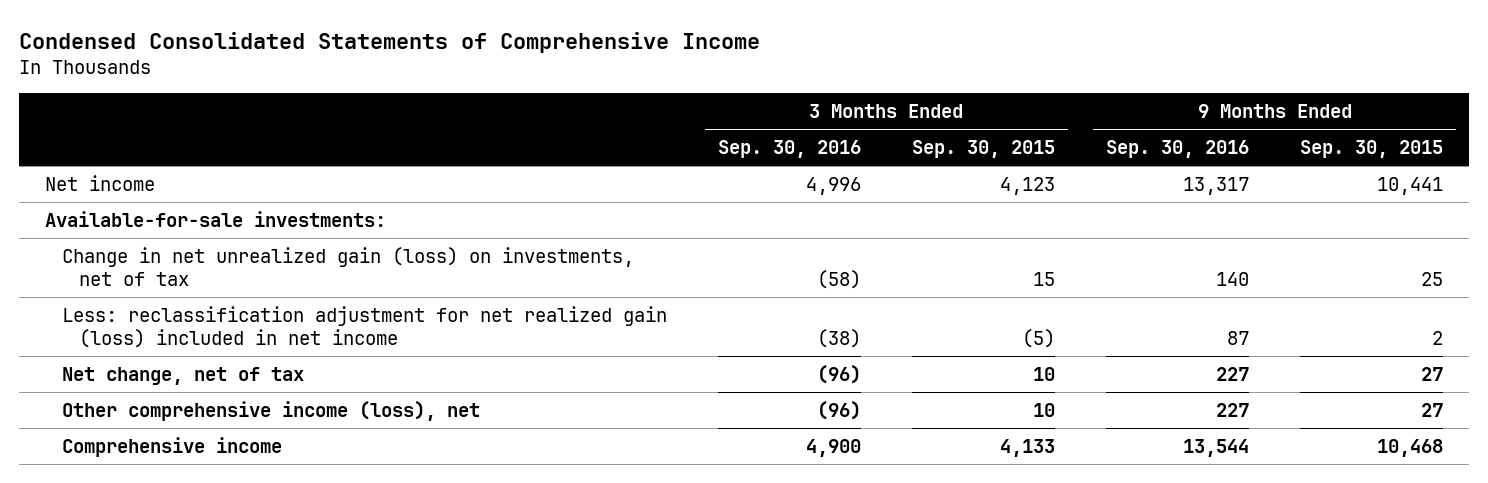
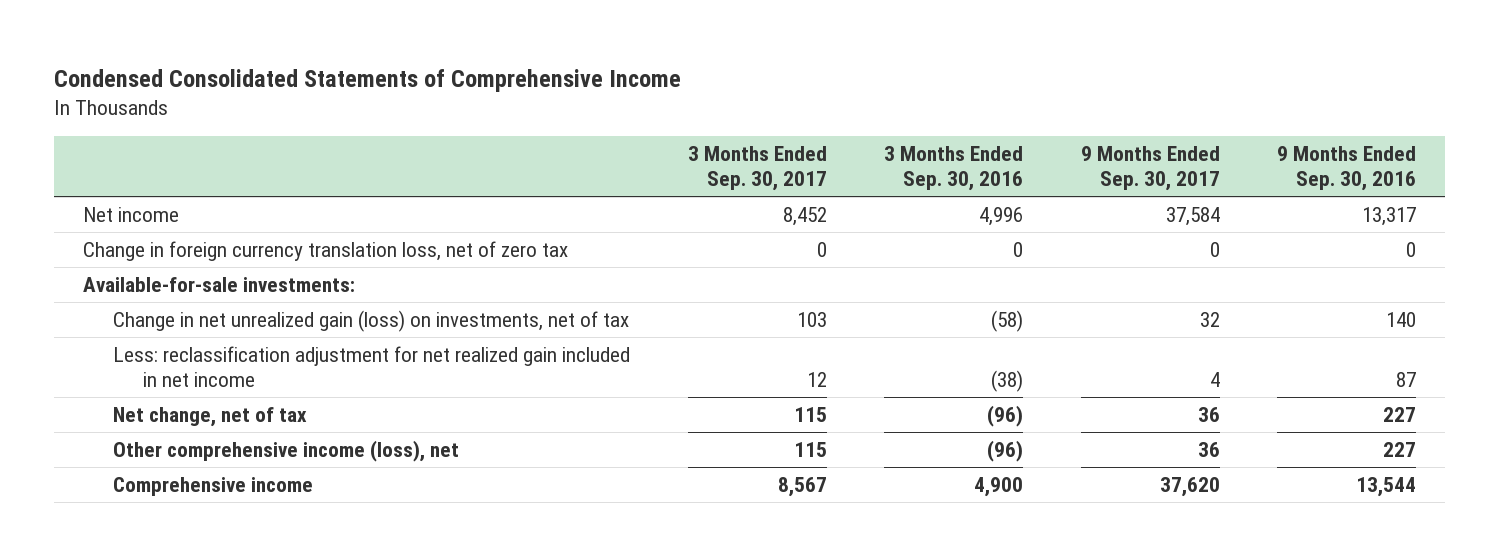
[912,140,1056,159] Sep. 30, 2015 -> none
[1300,140,1444,159] Sep. 30, 2015 -> none
none -> [687,146,827,192] 3 Months Ended Sep. 30, 2017
none -> [1080,146,1220,192] 9 Months Ended Sep. 30, 2017
none -> [82,241,568,262] Change in foreign currency translation loss, net of zero tax
[61,305,667,348] Less: reclassification adjustment for net realized gain (loss) included in net income -> [112,346,630,387] Less: reclassification adjustment for net realized gain included in net income

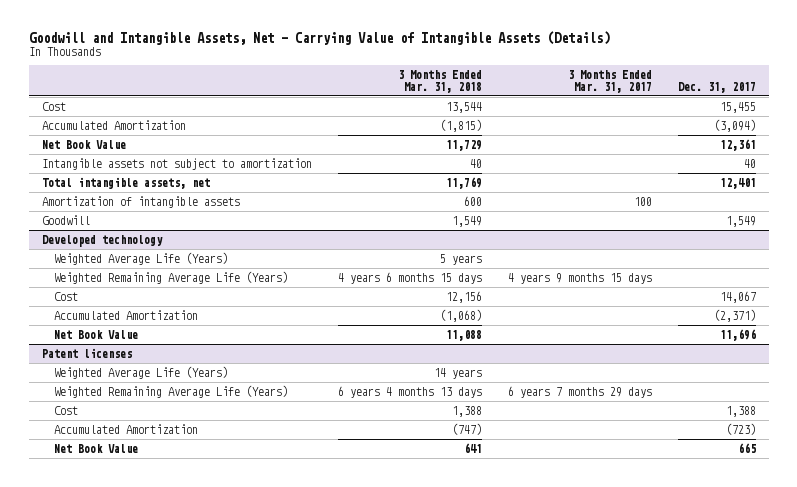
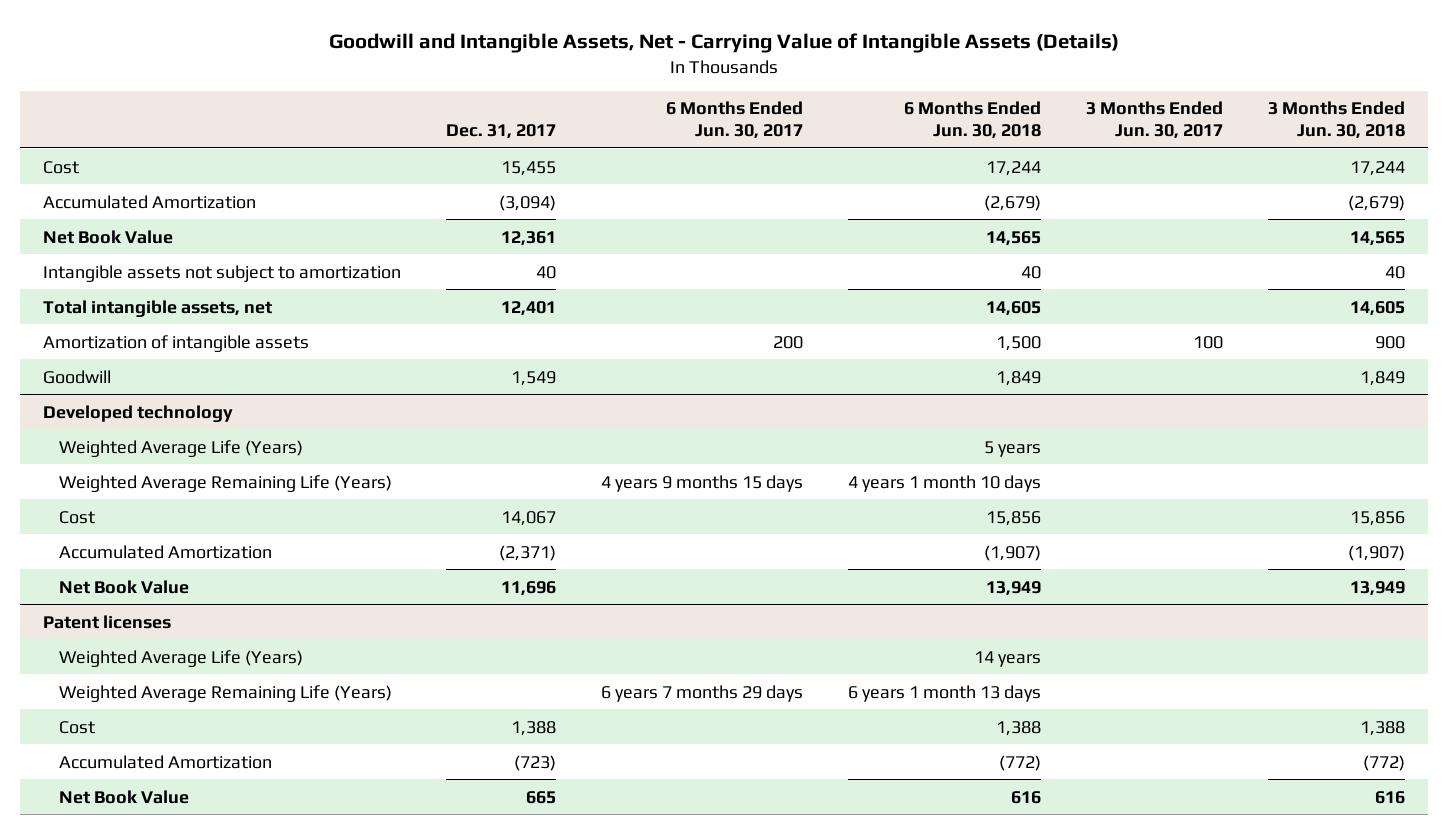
[397,70,482,93] 3 Months Ended Mar. 31, 2018 -> none
[567,70,652,93] 3 Months Ended Mar. 31, 2017 -> none
none -> [666,101,804,140] 6 Months Ended Jun. 30, 2017
none -> [904,101,1042,140] 6 Months Ended Jun. 30, 2018
none -> [1086,101,1224,140] 3 Months Ended Jun. 30, 2017
none -> [1268,101,1406,140] 3 Months Ended Jun. 30, 2018
[54,270,289,284] Weighted Remaining Average Life (Years) -> [59,474,393,492] Weighted Average Remaining Life (Years)
[54,384,289,398] Weighted Remaining Average Life (Years) -> [59,684,393,702] Weighted Average Remaining Life (Years)

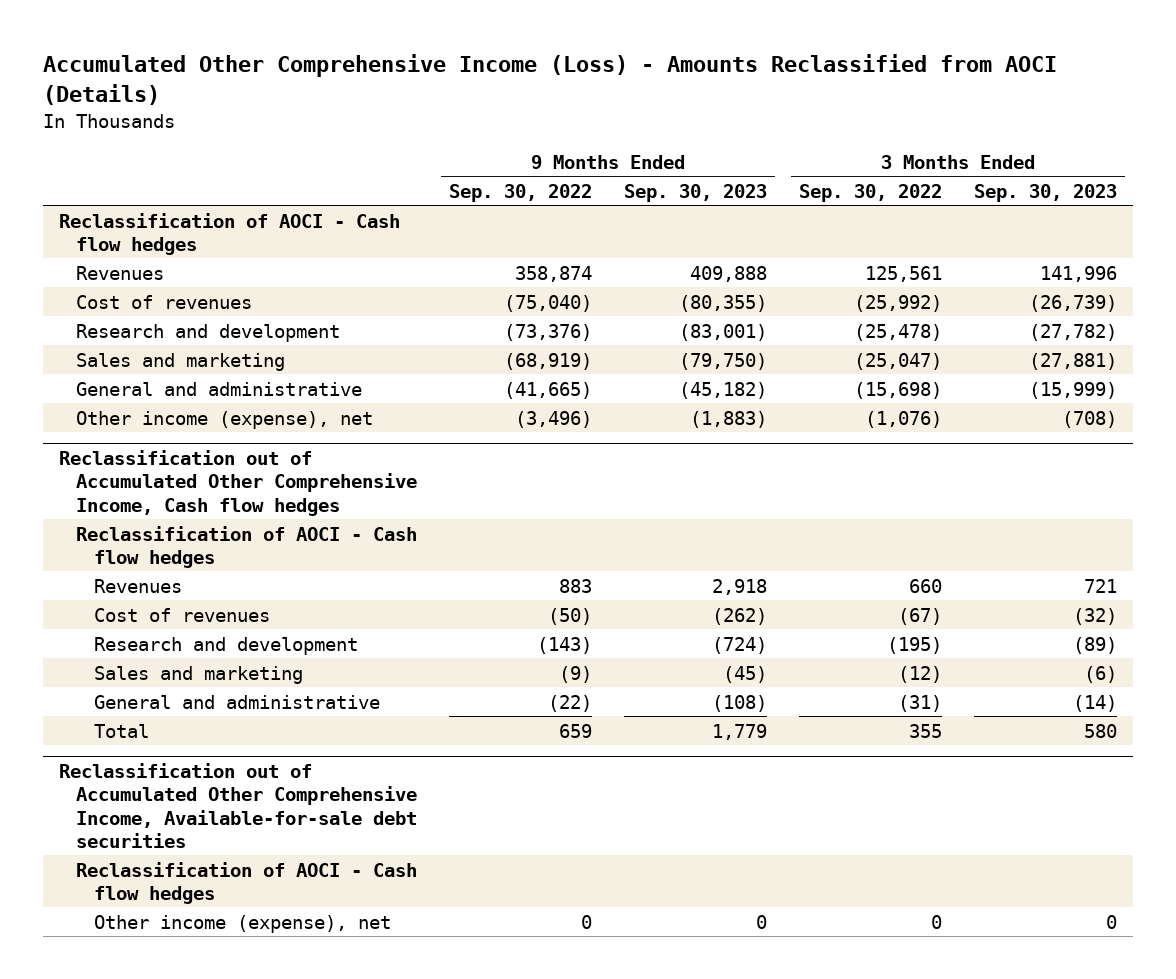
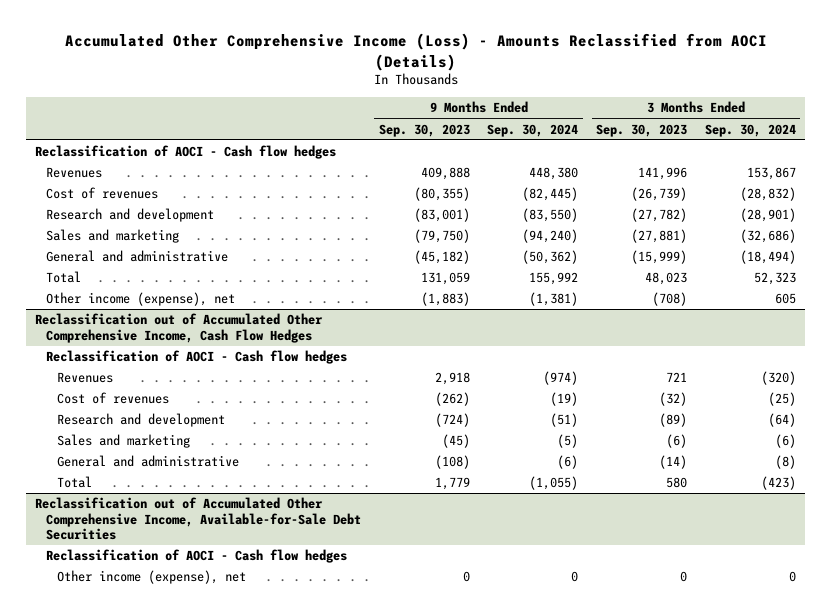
[449,183,593,202] Sep. 30, 2022 -> none
[799,183,943,202] Sep. 30, 2022 -> none
none -> [487,123,579,137] Sep. 30, 2024
none -> [704,123,796,137] Sep. 30, 2024
none -> [46,271,82,284] Total
[58,450,418,516] Reclassification out of Accumulated Other Comprehensive Income, Cash flow hedges -> [35,313,324,343] Reclassification out of Accumulated Other Comprehensive Income, Cash Flow Hedges
[58,763,418,848] Reclassification out of Accumulated Other Comprehensive Income, Available-for-sale debt securities -> [35,497,362,541] Reclassification out of Accumulated Other Comprehensive Income, Available-for-Sale Debt Securities

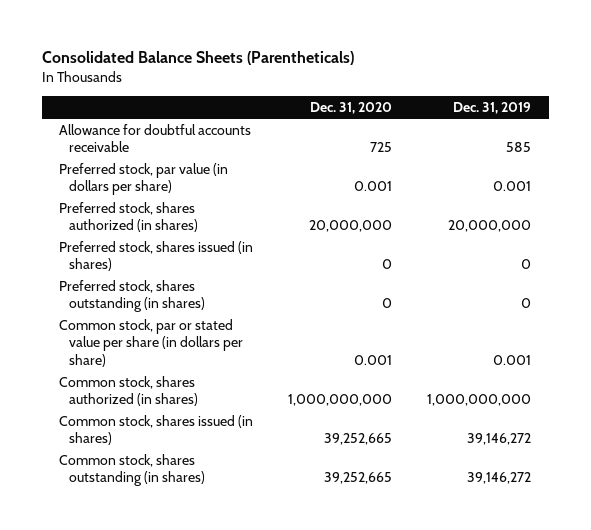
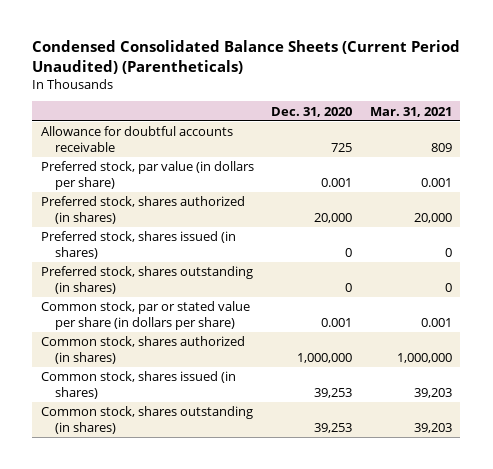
[41,51,354,66] Consolidated Balance Sheets (Parentheticals) -> [32,39,461,74] Condensed Consolidated Balance Sheets (Current Period Unaudited) (Parentheticals)
[453,102,532,115] Dec. 31, 2019 -> none
none -> [369,106,452,117] Mar. 31, 2021
[309,220,393,233] 20,000,000 -> [314,212,353,223] 20,000
[288,394,393,407] 1,000,000,000 -> [297,352,353,363] 1,000,000
[324,433,393,446] 39,252,665 -> [314,387,353,398] 39,253
[324,472,393,485] 39,252,665 -> [314,422,353,433] 39,253

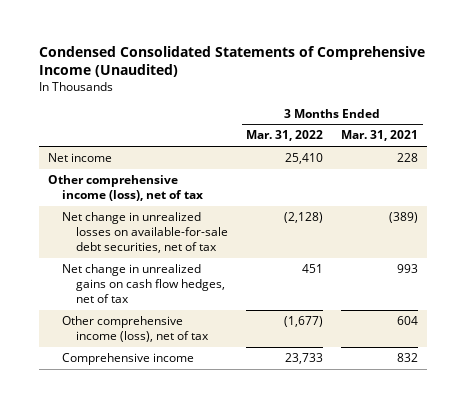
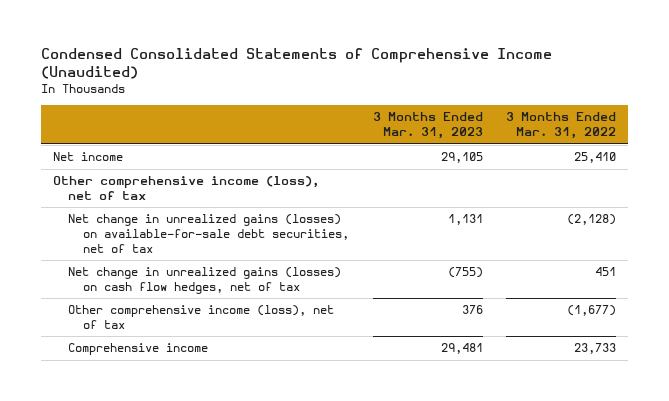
[341,130,419,142] Mar. 31, 2021 -> none
none -> [372,112,483,140] 3 Months Ended Mar. 31, 2023
[62,212,229,254] Net change in unrealized losses on available-for-sale debt securities, net of tax -> [67,214,350,253] Net change in unrealized gains (losses) on available-for-sale debt securities, net of tax
[62,264,226,304] Net change in unrealized gains on cash flow hedges, net of tax -> [67,267,341,295] Net change in unrealized gains (losses) on cash flow hedges, net of tax

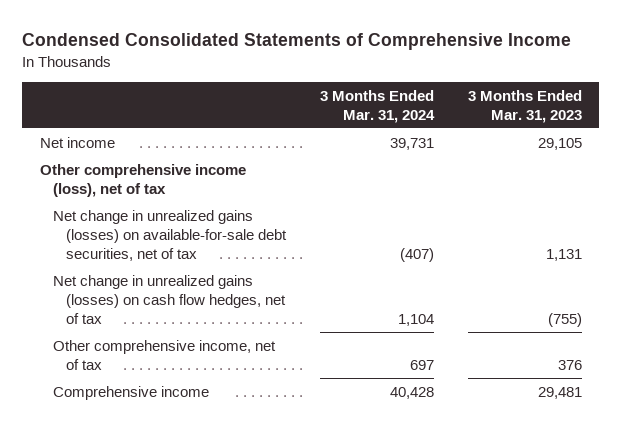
[40,48,552,80] Condensed Consolidated Statements of Comprehensive Income (Unaudited) -> [22,33,572,51] Condensed Consolidated Statements of Comprehensive Income
[506,112,617,140] 3 Months Ended Mar. 31, 2022 -> none
none -> [319,89,435,123] 3 Months Ended Mar. 31, 2024
[67,305,334,330] Other comprehensive income (loss), net of tax -> [52,339,276,370] Other comprehensive income, net of tax

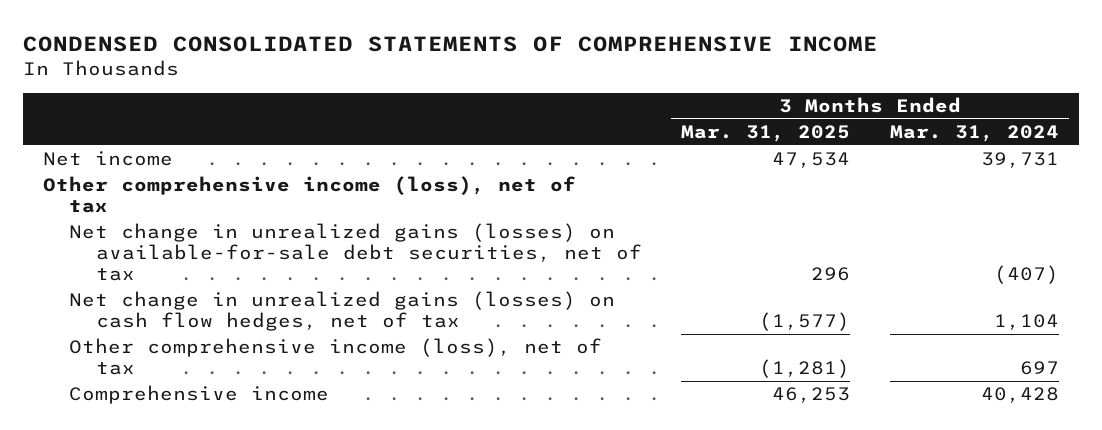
[22,33,572,51] Condensed Consolidated Statements of Comprehensive Income -> [23,35,879,52] CONDENSED CONSOLIDATED STATEMENTS OF COMPREHENSIVE INCOME
[467,89,582,123] 3 Months Ended Mar. 31, 2023 -> none
none -> [681,125,851,143] Mar. 31, 2025
[52,339,276,370] Other comprehensive income, net of tax -> [69,338,603,376] Other comprehensive income (loss), net of tax

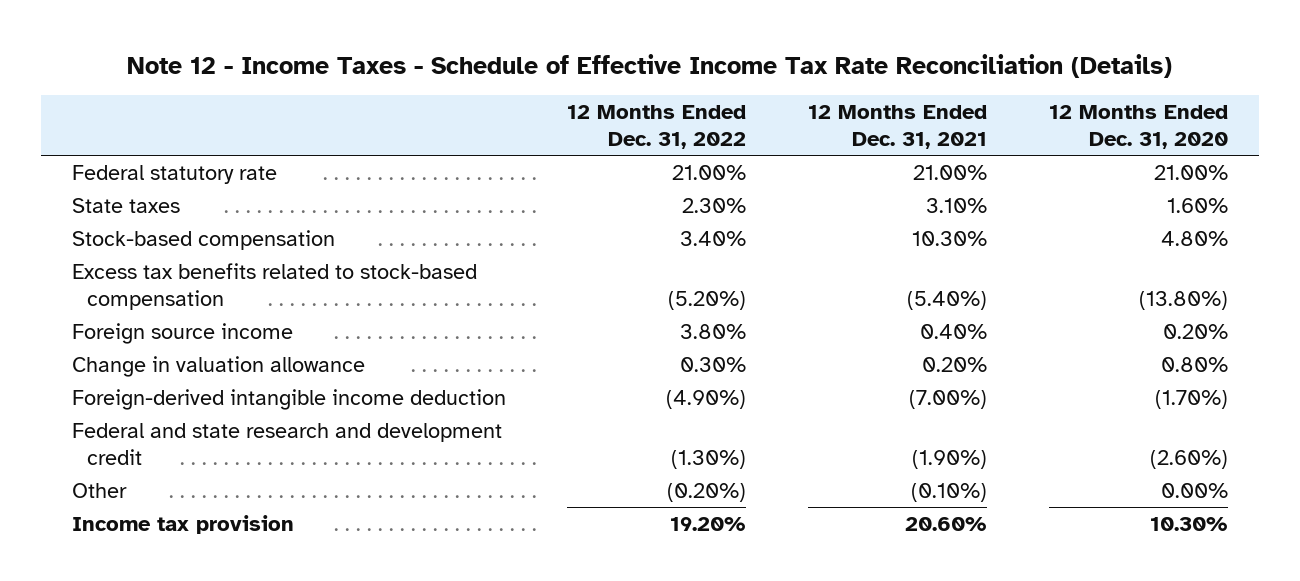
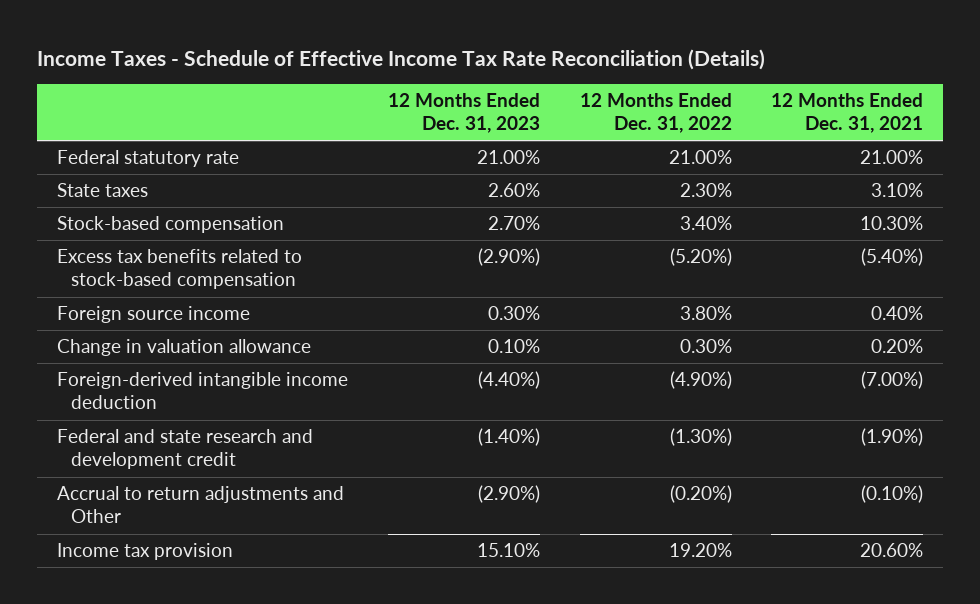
[126,53,1172,78] Note 12 - Income Taxes - Schedule of Effective Income Tax Rate Reconciliation (Details) -> [37,48,766,70] Income Taxes - Schedule of Effective Income Tax Rate Reconciliation (Details)
[1049,105,1229,150] 12 Months Ended Dec. 31, 2020 -> none
none -> [387,93,540,134] 12 Months Ended Dec. 31, 2023
[71,482,127,498] Other -> [57,486,345,524] Accrual to return adjustments and Other

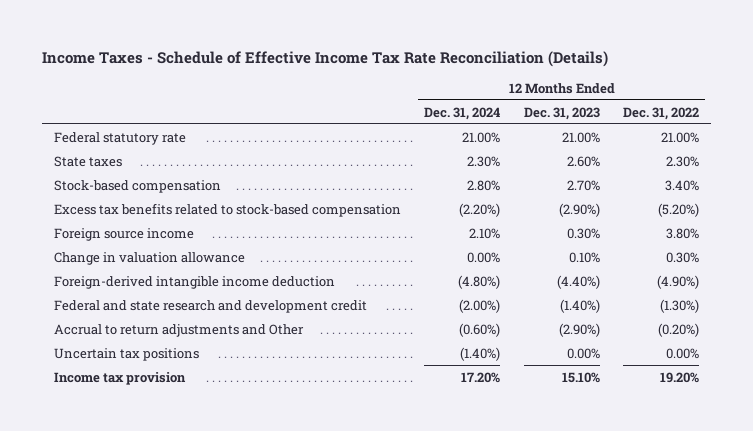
[771,93,924,134] 12 Months Ended Dec. 31, 2021 -> none
none -> [424,106,501,120] Dec. 31, 2024
none -> [53,347,199,361] Uncertain tax positions

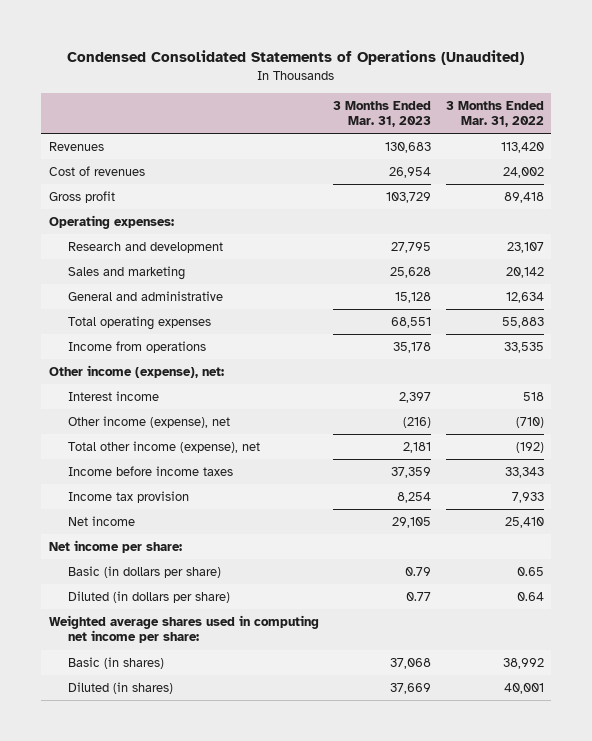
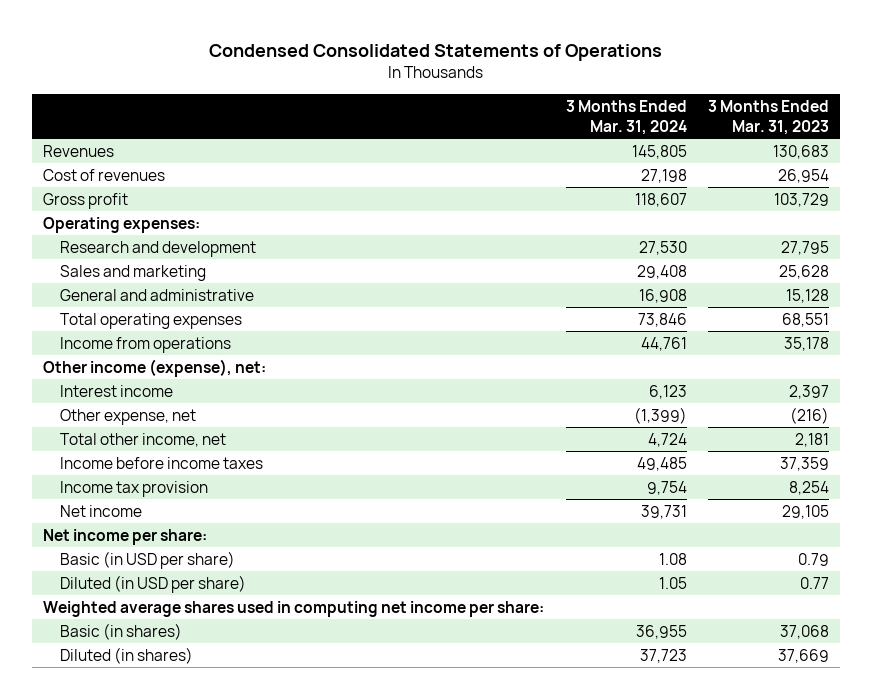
[67,49,525,65] Condensed Consolidated Statements of Operations (Unaudited) -> [209,43,663,61] Condensed Consolidated Statements of Operations
[445,100,544,128] 3 Months Ended Mar. 31, 2022 -> none
none -> [565,99,687,135] 3 Months Ended Mar. 31, 2024
[68,416,231,429] Other income (expense), net -> [59,408,196,425] Other expense, net
[68,441,261,454] Total other income (expense), net -> [59,432,226,447] Total other income, net
[68,566,222,579] Basic (in dollars per share) -> [59,550,235,569] Basic (in USD per share)
[68,591,231,604] Diluted (in dollars per share) -> [59,574,246,593] Diluted (in USD per share)

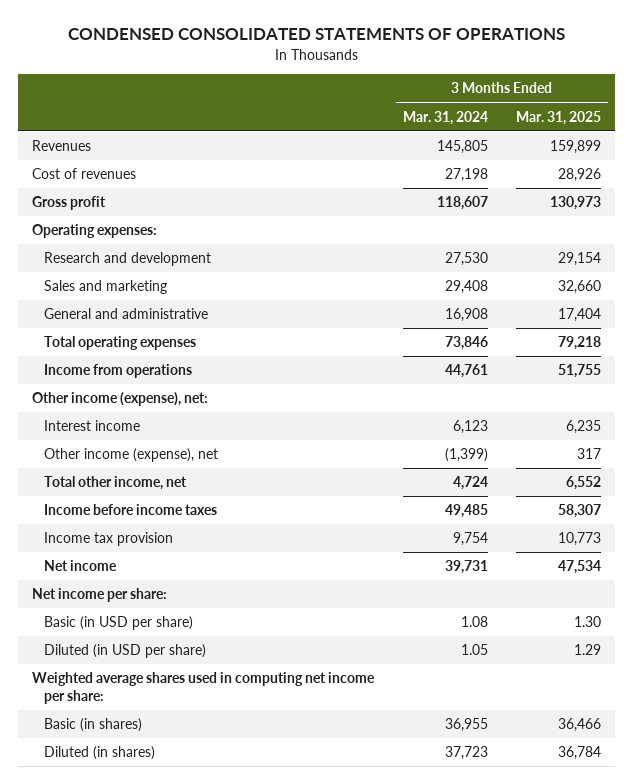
[209,43,663,61] Condensed Consolidated Statements of Operations -> [67,28,565,41] CONDENSED CONSOLIDATED STATEMENTS OF OPERATIONS
[708,99,830,135] 3 Months Ended Mar. 31, 2023 -> none
none -> [515,110,601,125] Mar. 31, 2025
[59,408,196,425] Other expense, net -> [44,448,219,463] Other income (expense), net

